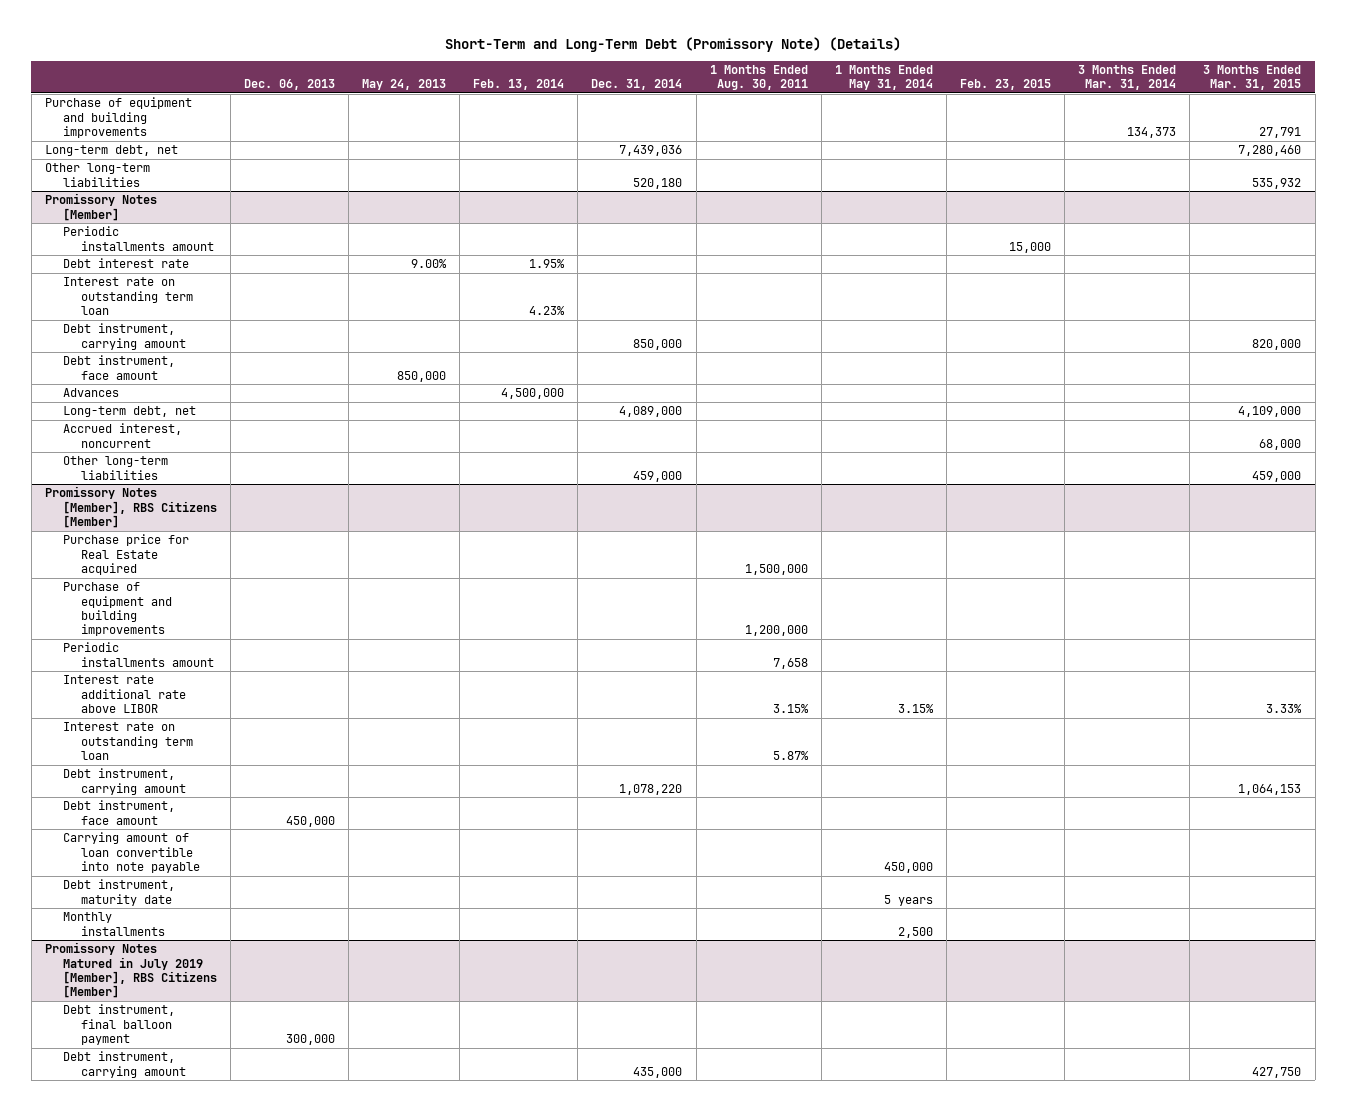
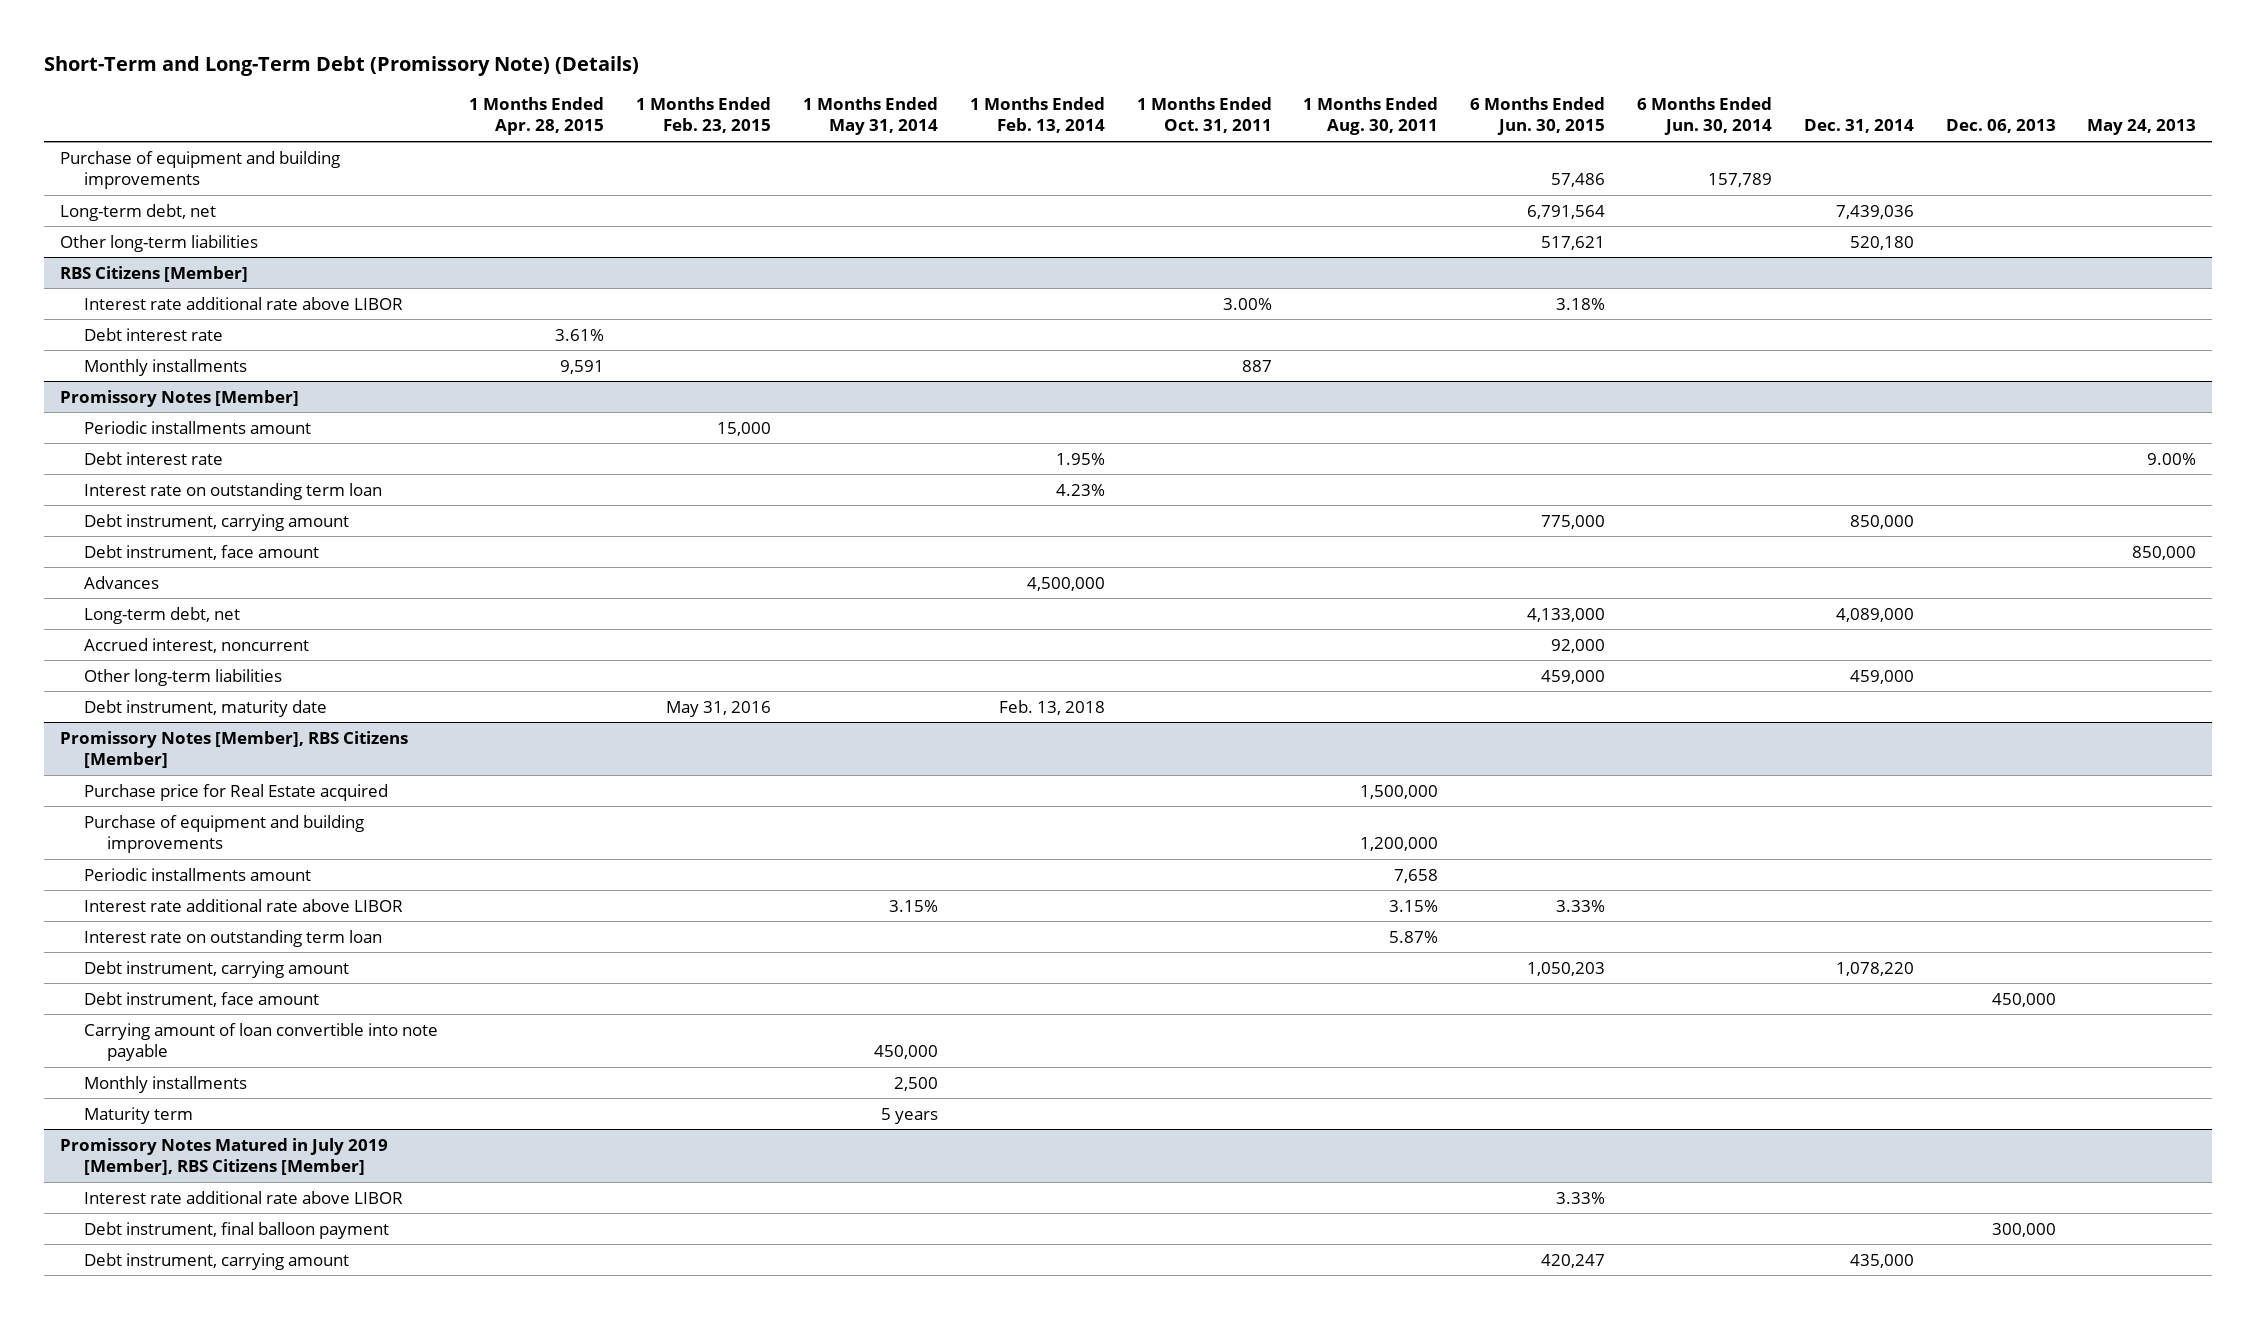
[473,79,565,91] Feb. 13, 2014 -> none
[960,79,1052,91] Feb. 23, 2015 -> none
[1078,64,1177,91] 3 Months Ended Mar. 31, 2014 -> none
[1203,64,1302,91] 3 Months Ended Mar. 31, 2015 -> none
none -> [469,96,605,136] 1 Months Ended Apr. 28, 2015
none -> [636,96,772,134] 1 Months Ended Feb. 23, 2015
none -> [969,96,1105,134] 1 Months Ended Feb. 13, 2014
none -> [1136,96,1272,134] 1 Months Ended Oct. 31, 2011
none -> [1470,96,1606,136] 6 Months Ended Jun. 30, 2015
none -> [1637,96,1773,136] 6 Months Ended Jun. 30, 2014
none -> [60,265,249,282] RBS Citizens [Member]
none -> [83,296,403,310] Interest rate additional rate above LIBOR
none -> [83,327,223,341] Debt interest rate
none -> [83,358,247,376] Monthly installments
none -> [83,699,327,717] Debt instrument, maturity date
[62,879,175,906] Debt instrument, maturity date -> none
none -> [83,1106,193,1124] Maturity term
none -> [83,1190,403,1204] Interest rate additional rate above LIBOR

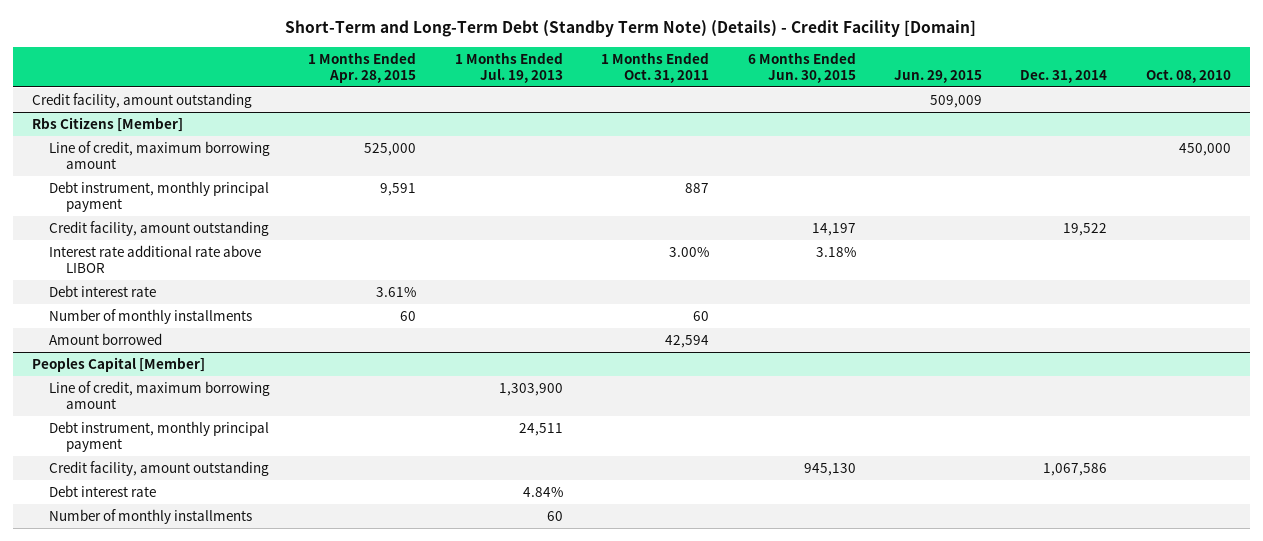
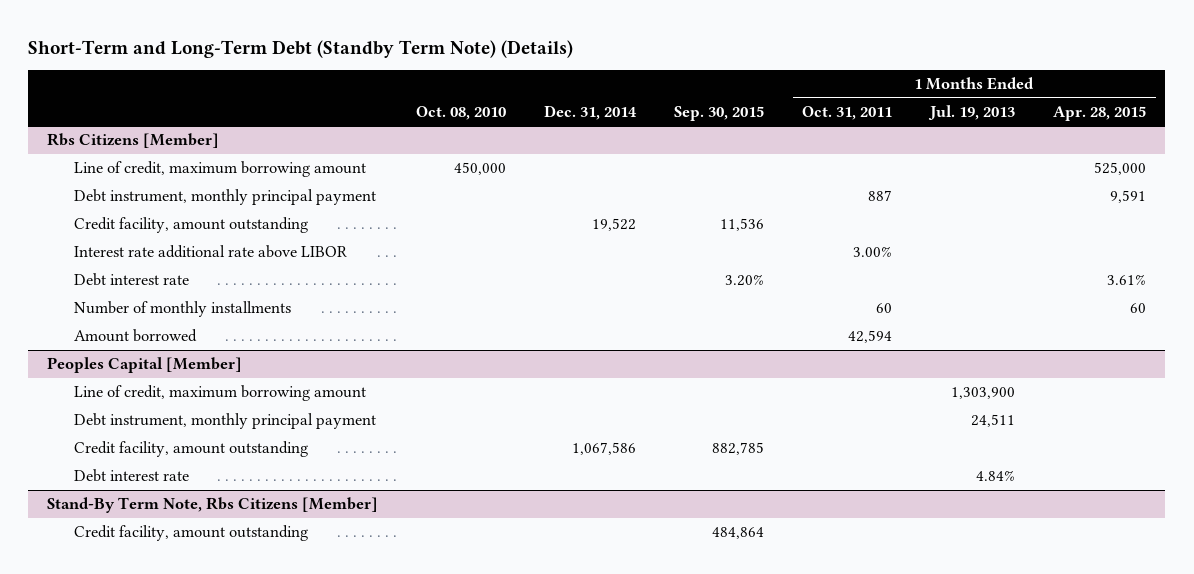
[285,20,977,38] Short-Term and Long-Term Debt (Standby Term Note) (Details) - Credit Facility [Domain] -> [28,39,574,58] Short-Term and Long-Term Debt (Standby Term Note) (Details)
[747,51,856,83] 6 Months Ended Jun. 30, 2015 -> none
[894,69,983,83] Jun. 29, 2015 -> none
none -> [674,105,765,121] Sep. 30, 2015
[31,92,252,108] Credit facility, amount outstanding -> none
[48,508,252,524] Number of monthly installments -> none
none -> [47,497,379,514] Stand-By Term Note, Rbs Citizens [Member]
none -> [73,525,308,542] Credit facility, amount outstanding

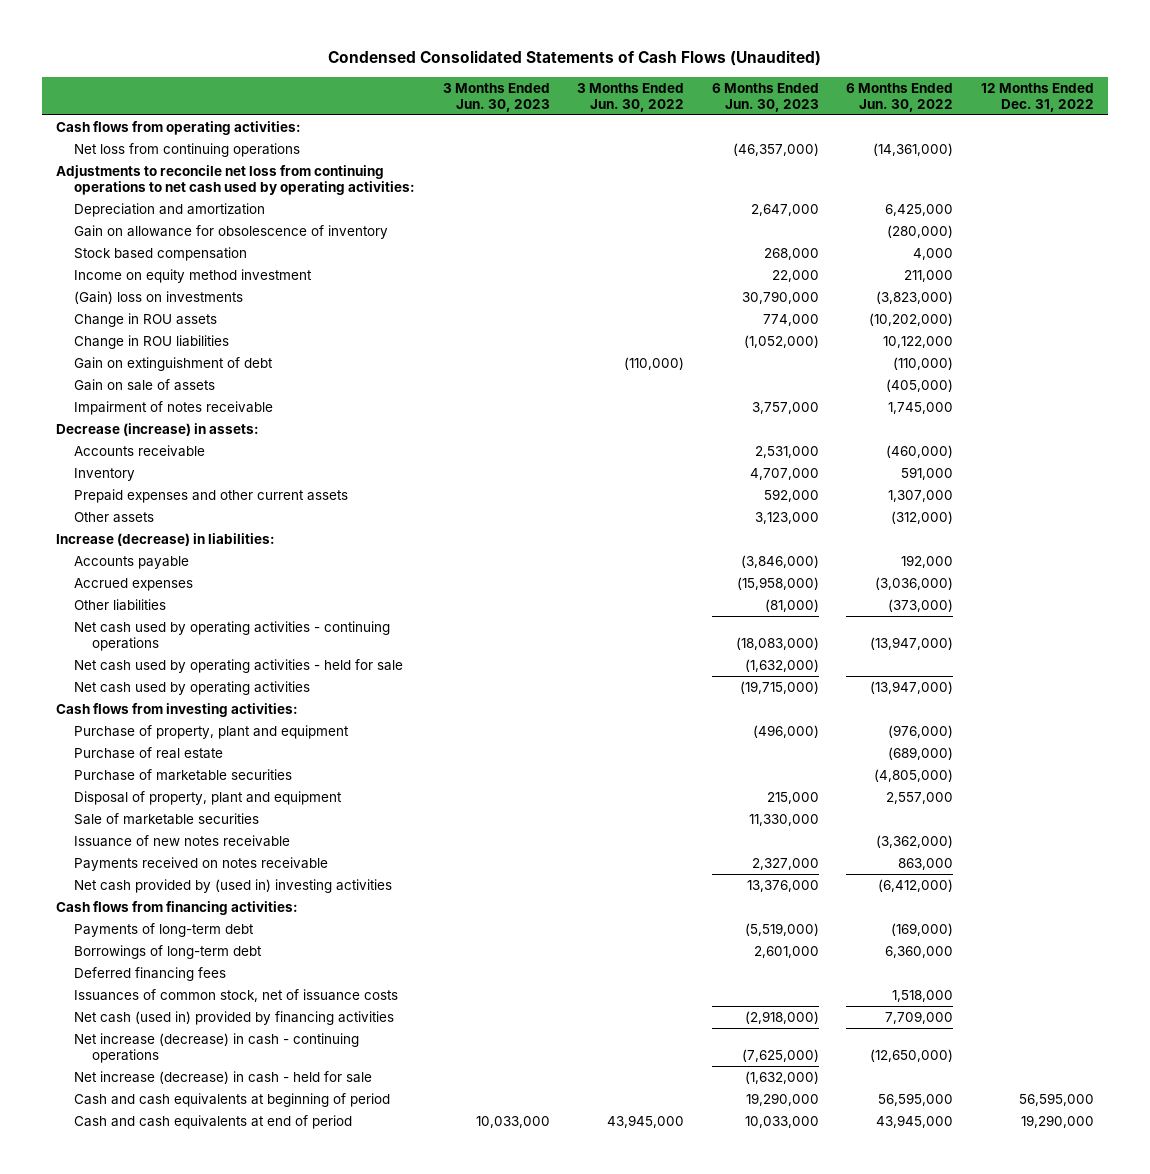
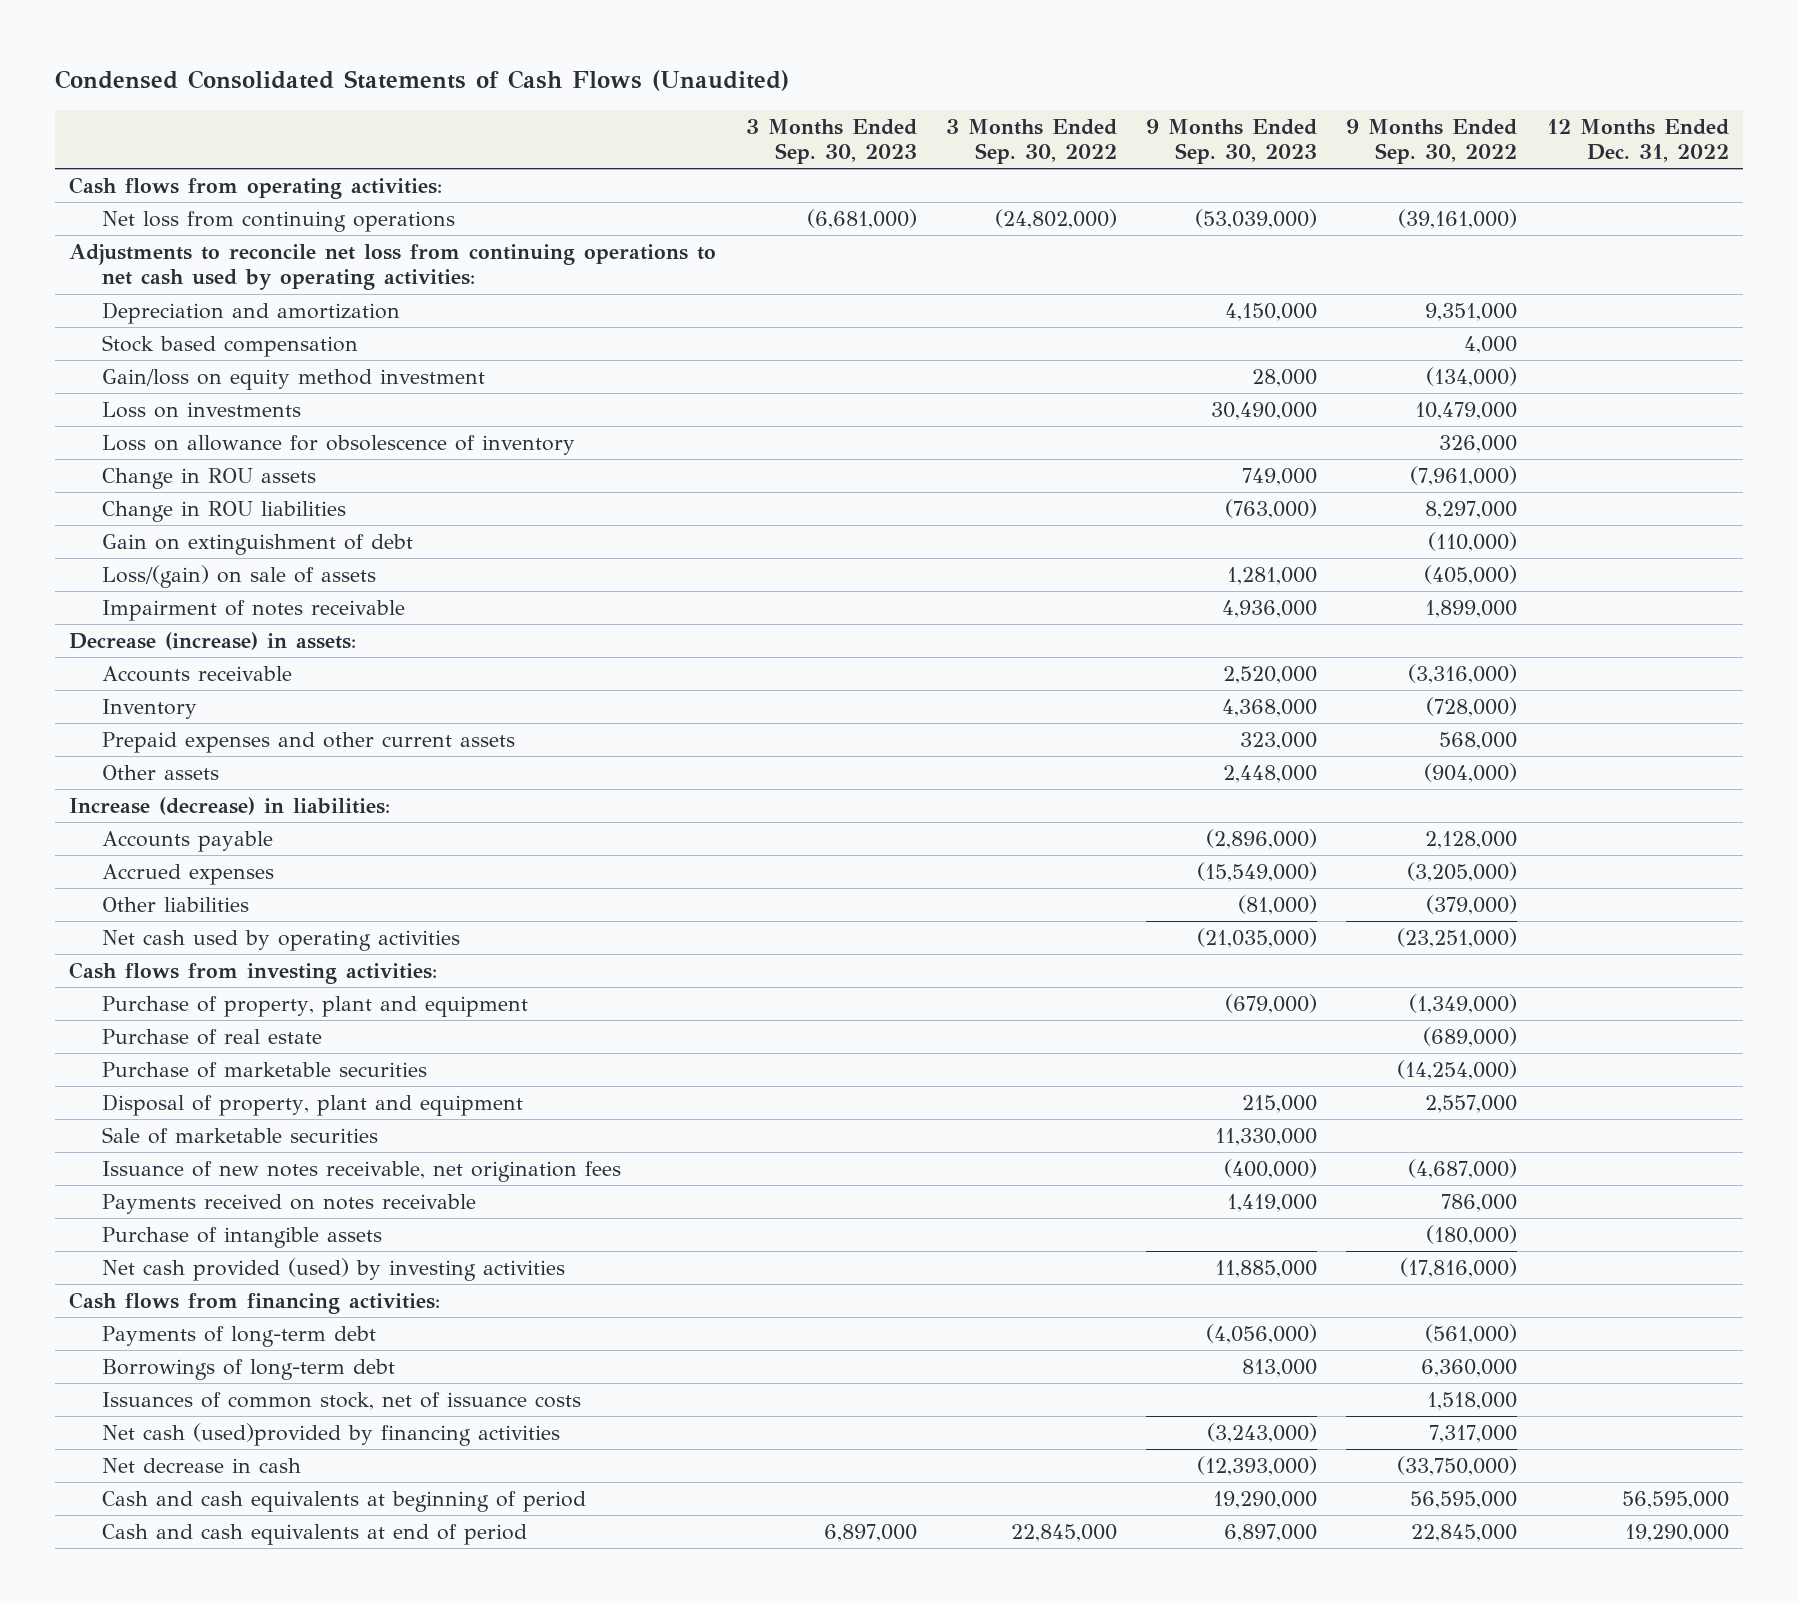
[442,82,550,112] 3 Months Ended Jun. 30, 2023 -> none
[577,82,685,112] 3 Months Ended Jun. 30, 2022 -> none
[711,82,819,112] 6 Months Ended Jun. 30, 2023 -> none
[846,82,954,112] 6 Months Ended Jun. 30, 2022 -> none
none -> [745,118,917,165] 3 Months Ended Sep. 30, 2023
none -> [945,118,1117,165] 3 Months Ended Sep. 30, 2022
none -> [1146,118,1318,165] 9 Months Ended Sep. 30, 2023
none -> [1346,118,1518,165] 9 Months Ended Sep. 30, 2022
[73,224,388,239] Gain on allowance for obsolescence of inventory -> none
[73,268,312,283] Income on equity method investment -> [102,369,486,391] Gain/loss on equity method investment
[73,290,243,304] (Gain) loss on investments -> [102,402,302,419] Loss on investments
none -> [102,435,576,456] Loss on allowance for obsolescence of inventory
[73,378,215,391] Gain on sale of assets -> [102,565,377,589] Loss/(gain) on sale of assets
[73,620,390,651] Net cash used by operating activities - continuing operations -> none
[73,658,403,673] Net cash used by operating activities - held for sale -> none
[73,834,290,847] Issuance of new notes receivable -> [102,1161,622,1183] Issuance of new notes receivable, net origination fees
none -> [102,1227,383,1249] Purchase of intangible assets
[73,878,392,893] Net cash provided by (used in) investing activities -> [102,1258,566,1282] Net cash provided (used) by investing activities
[73,966,226,981] Deferred financing fees -> none
[73,1032,359,1063] Net increase (decrease) in cash - continuing operations -> none
[73,1010,394,1025] Net cash (used in) provided by financing activities -> [102,1423,561,1447] Net cash (used)provided by financing activities
[73,1070,372,1084] Net increase (decrease) in cash - held for sale -> [102,1458,302,1474] Net decrease in cash

